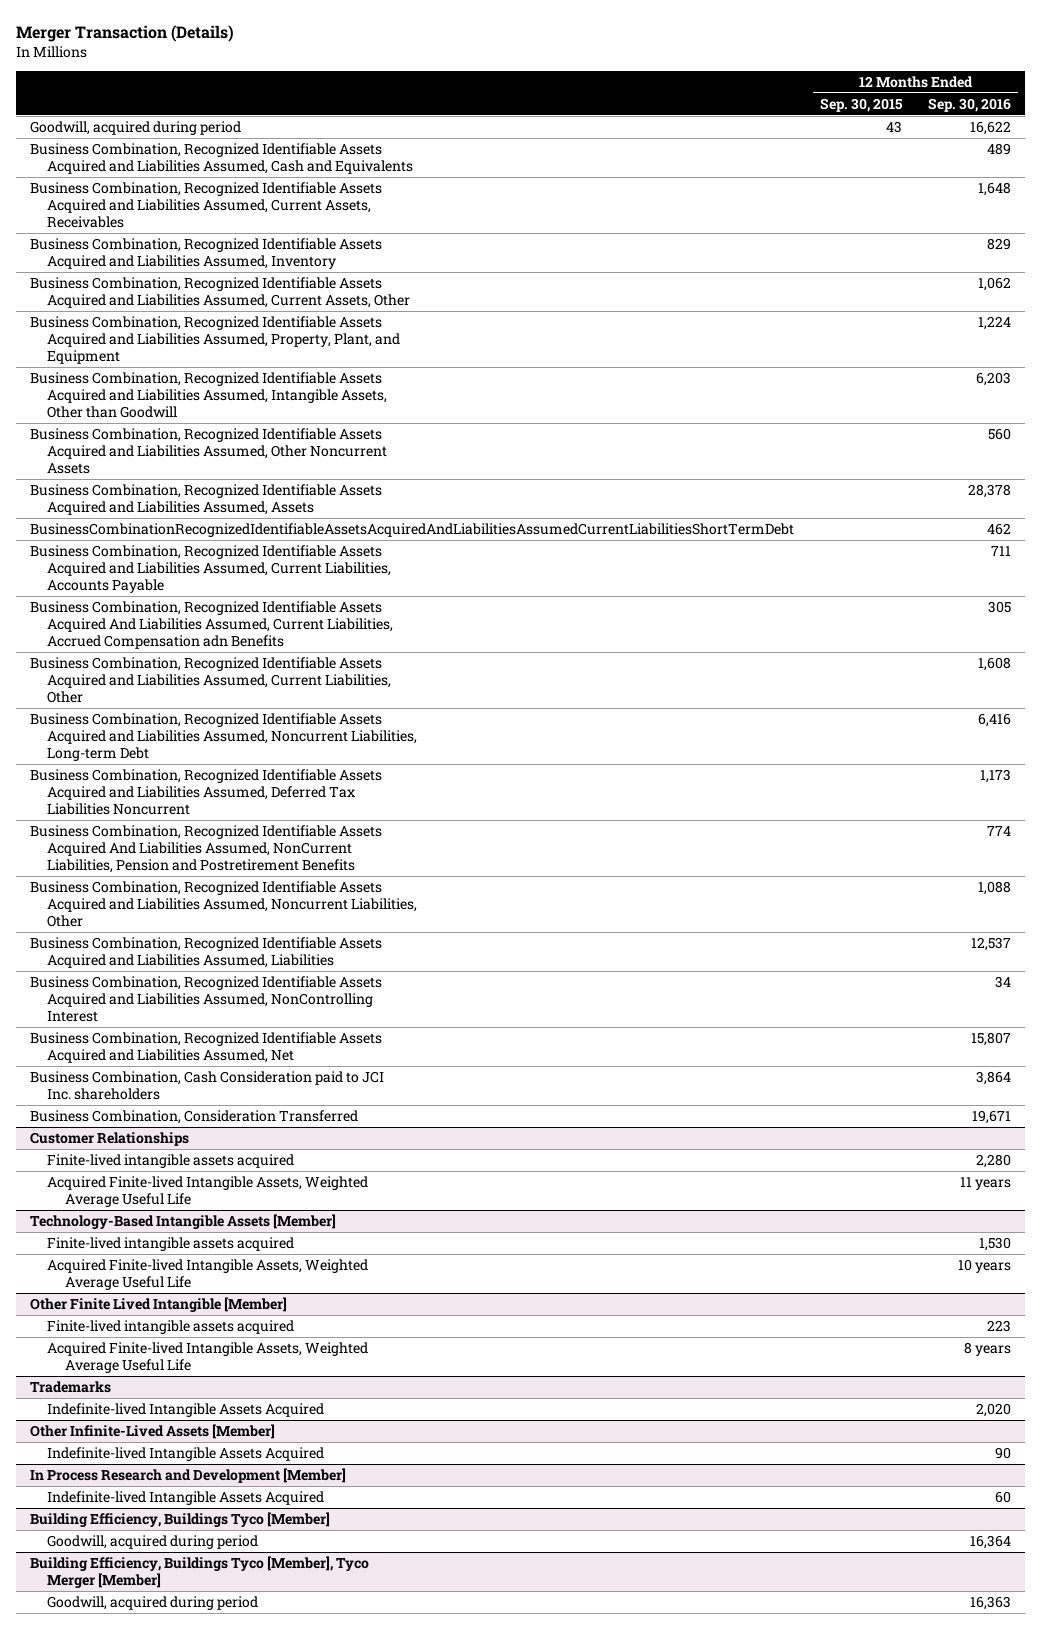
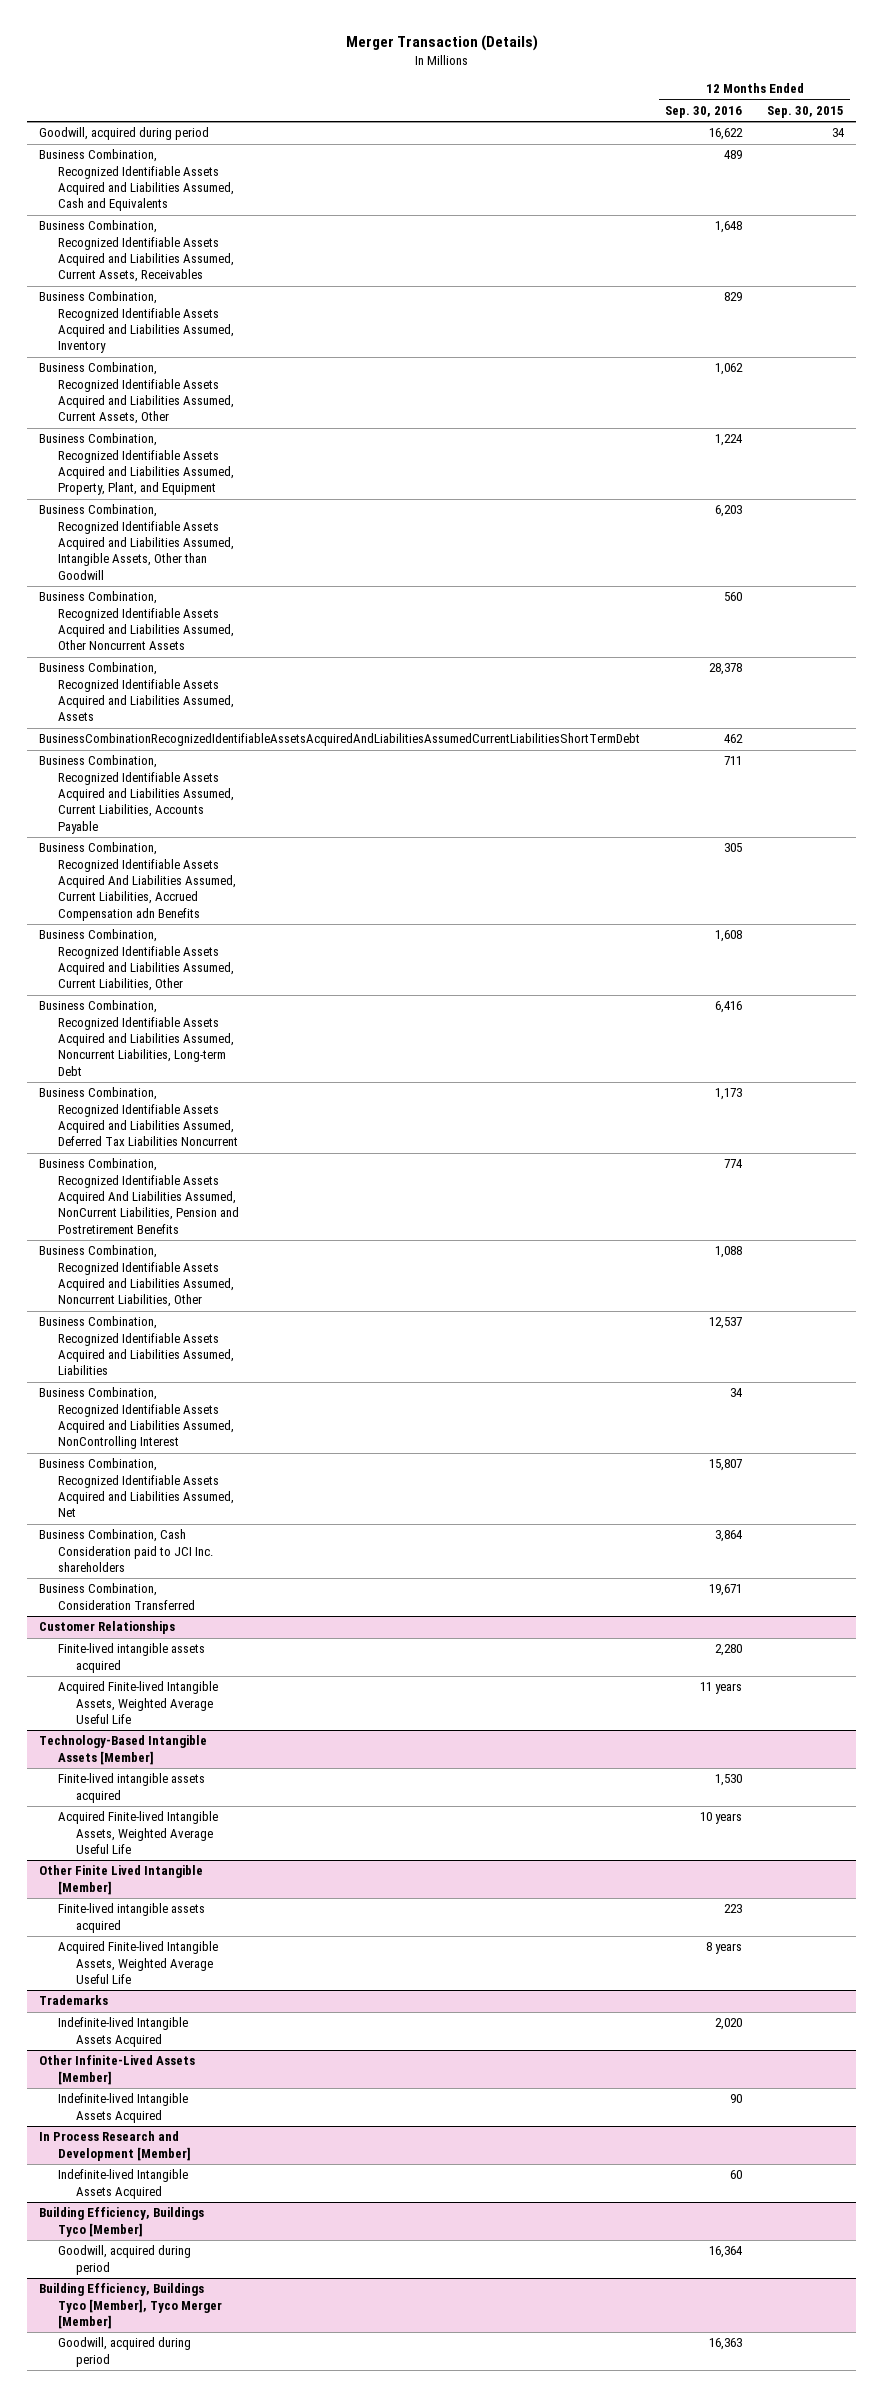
[886,120,903,133] 43 -> [831,128,845,138] 34

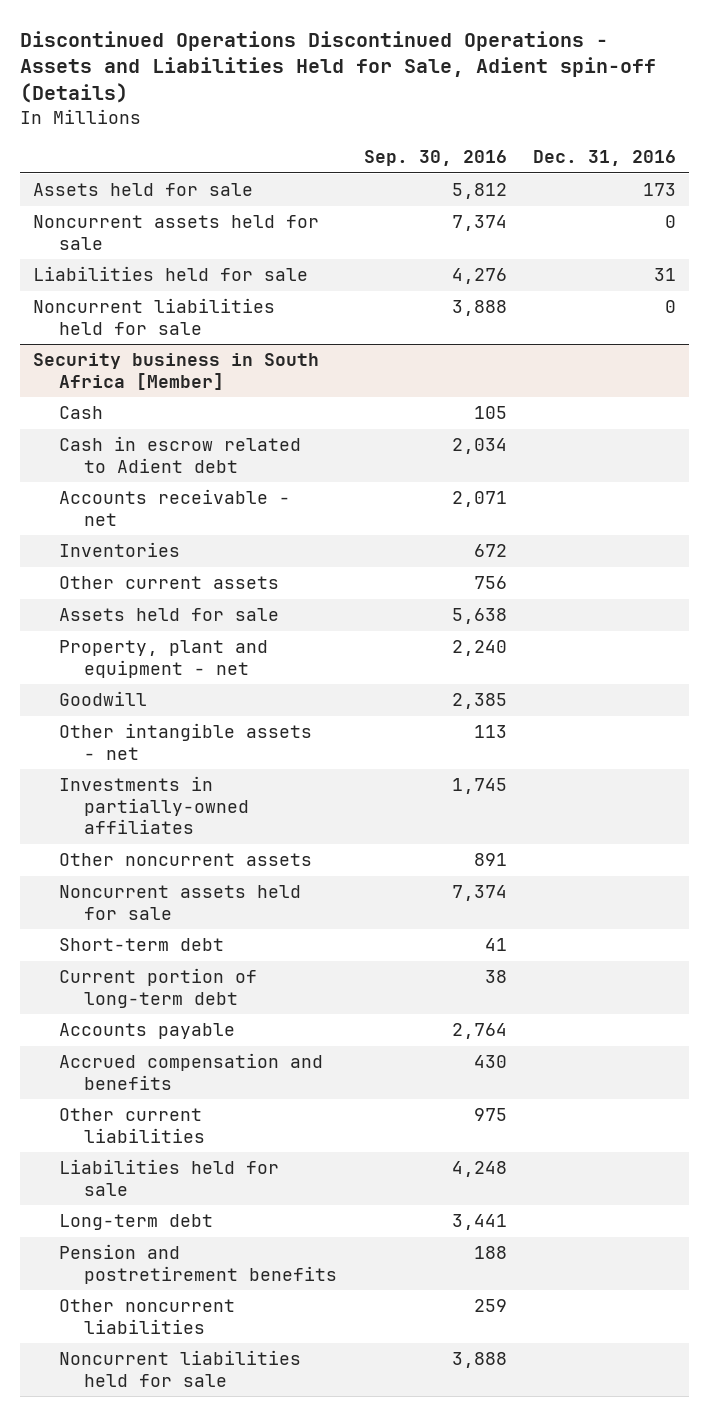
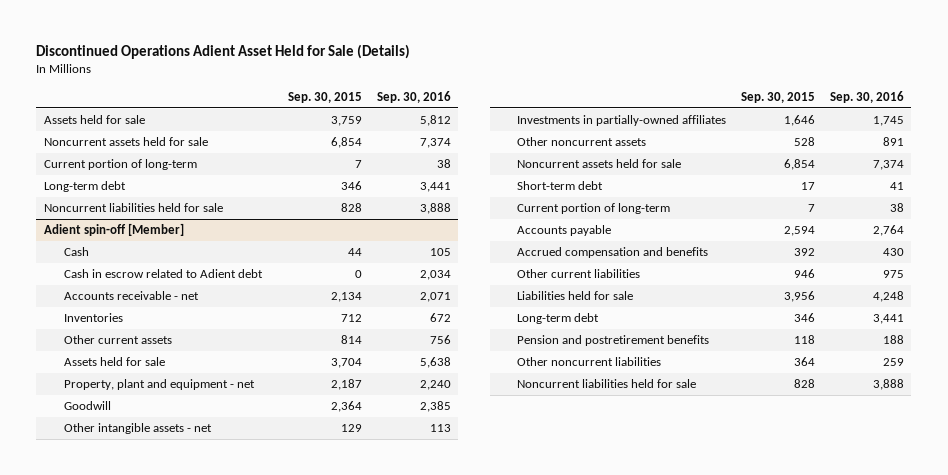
[19,30,656,104] Discontinued Operations Discontinued Operations - Assets and Liabilities Held for Sale, Adient spin-off (Details) -> [36,44,411,60] Discontinued Operations Adient Asset Held for Sale (Details)
[533,150,677,167] Dec. 31, 2016 -> none
none -> [287,91,362,103] Sep. 30, 2015
[33,266,309,282] Liabilities held for sale -> none
none -> [43,159,197,171] Current portion of long-term
none -> [43,181,126,193] Long-term debt
[33,353,320,390] Security business in South Africa [Member] -> [43,223,184,237] Adient spin-off [Member]
[58,968,257,1008] Current portion of long-term debt -> [516,203,670,215] Current portion of long-term

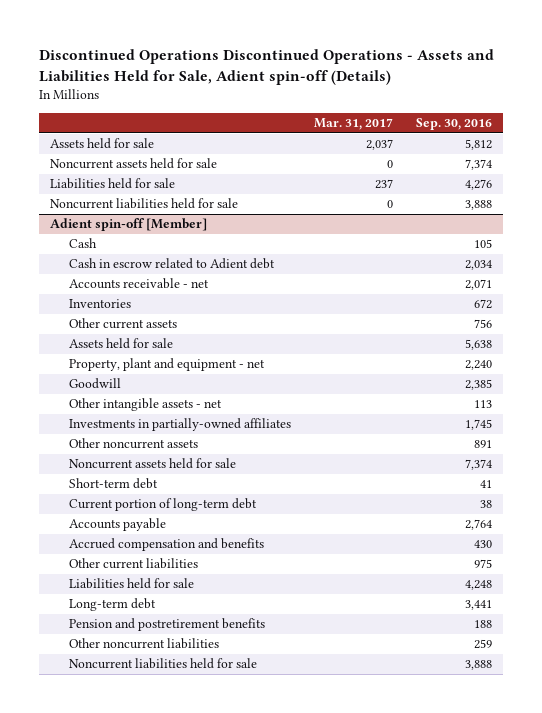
[36,44,411,60] Discontinued Operations Adient Asset Held for Sale (Details) -> [38,48,494,85] Discontinued Operations Discontinued Operations - Assets and Liabilities Held for Sale, Adient spin-off (Details)
[287,91,362,103] Sep. 30, 2015 -> none
none -> [314,118,394,131] Mar. 31, 2017
[43,159,197,171] Current portion of long-term -> none
[43,181,126,193] Long-term debt -> none
none -> [50,178,176,190] Liabilities held for sale
[516,203,670,215] Current portion of long-term -> [69,498,258,512] Current portion of long-term debt

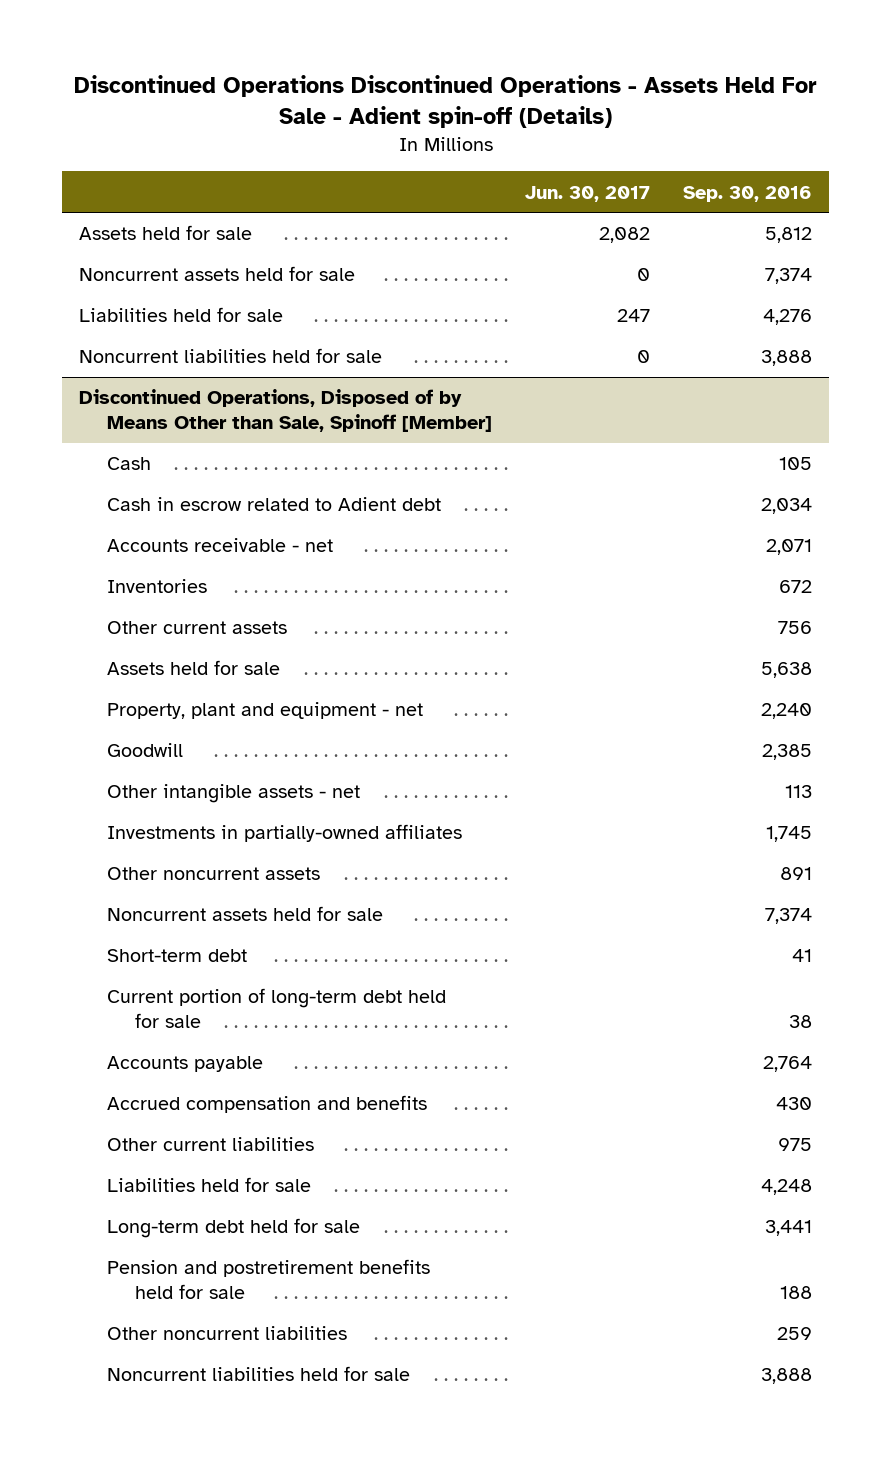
[38,48,494,85] Discontinued Operations Discontinued Operations - Assets and Liabilities Held for Sale, Adient spin-off (Details) -> [73,75,817,129] Discontinued Operations Discontinued Operations - Assets Held For Sale - Adient spin-off (Details)
[314,118,394,131] Mar. 31, 2017 -> none
none -> [524,185,650,202] Jun. 30, 2017
[50,218,208,232] Adient spin-off [Member] -> none
none -> [78,389,492,433] Discontinued Operations, Disposed of by Means Other than Sale, Spinoff [Member]
[69,498,258,512] Current portion of long-term debt -> [106,988,446,1029] Current portion of long-term debt held for sale
[69,598,157,612] Long-term debt -> [106,1218,360,1239] Long-term debt held for sale
[69,618,266,632] Pension and postretirement benefits -> [106,1259,430,1300] Pension and postretirement benefits held for sale

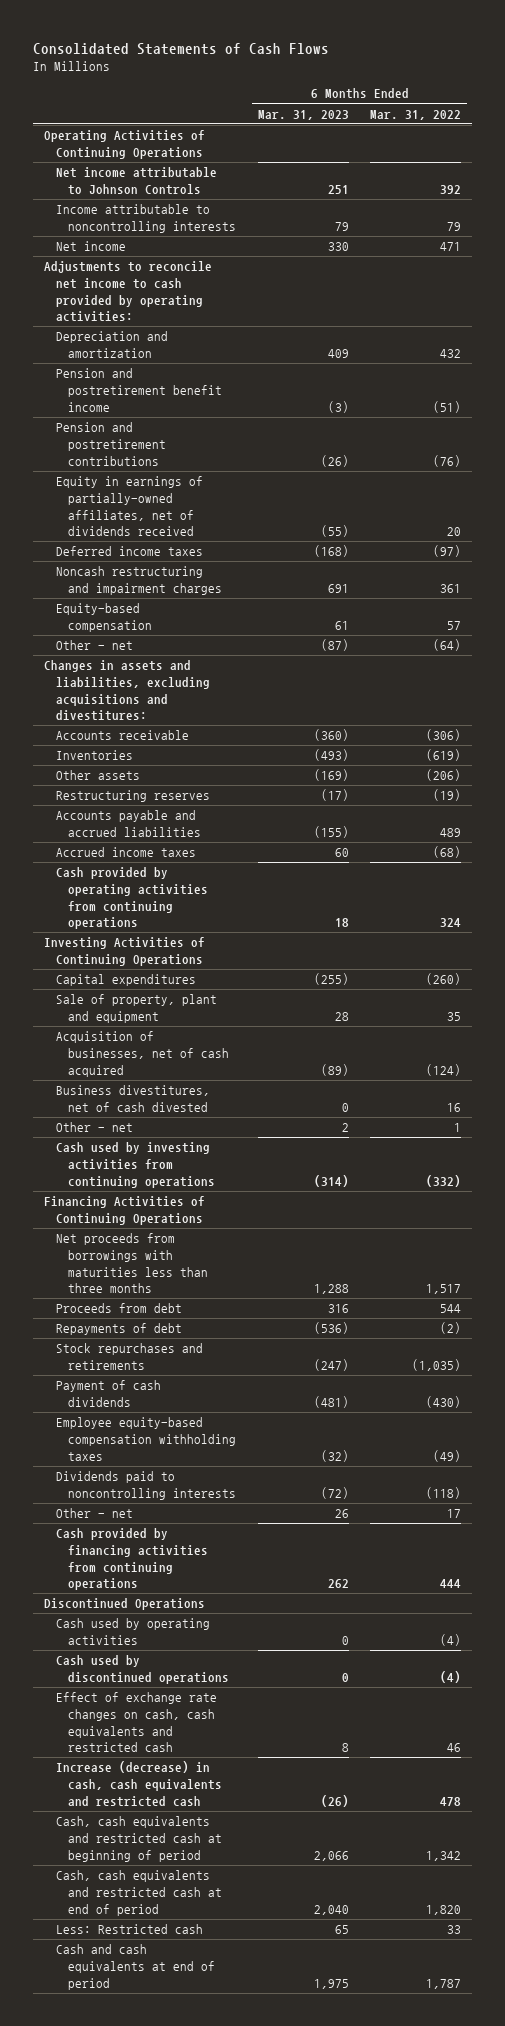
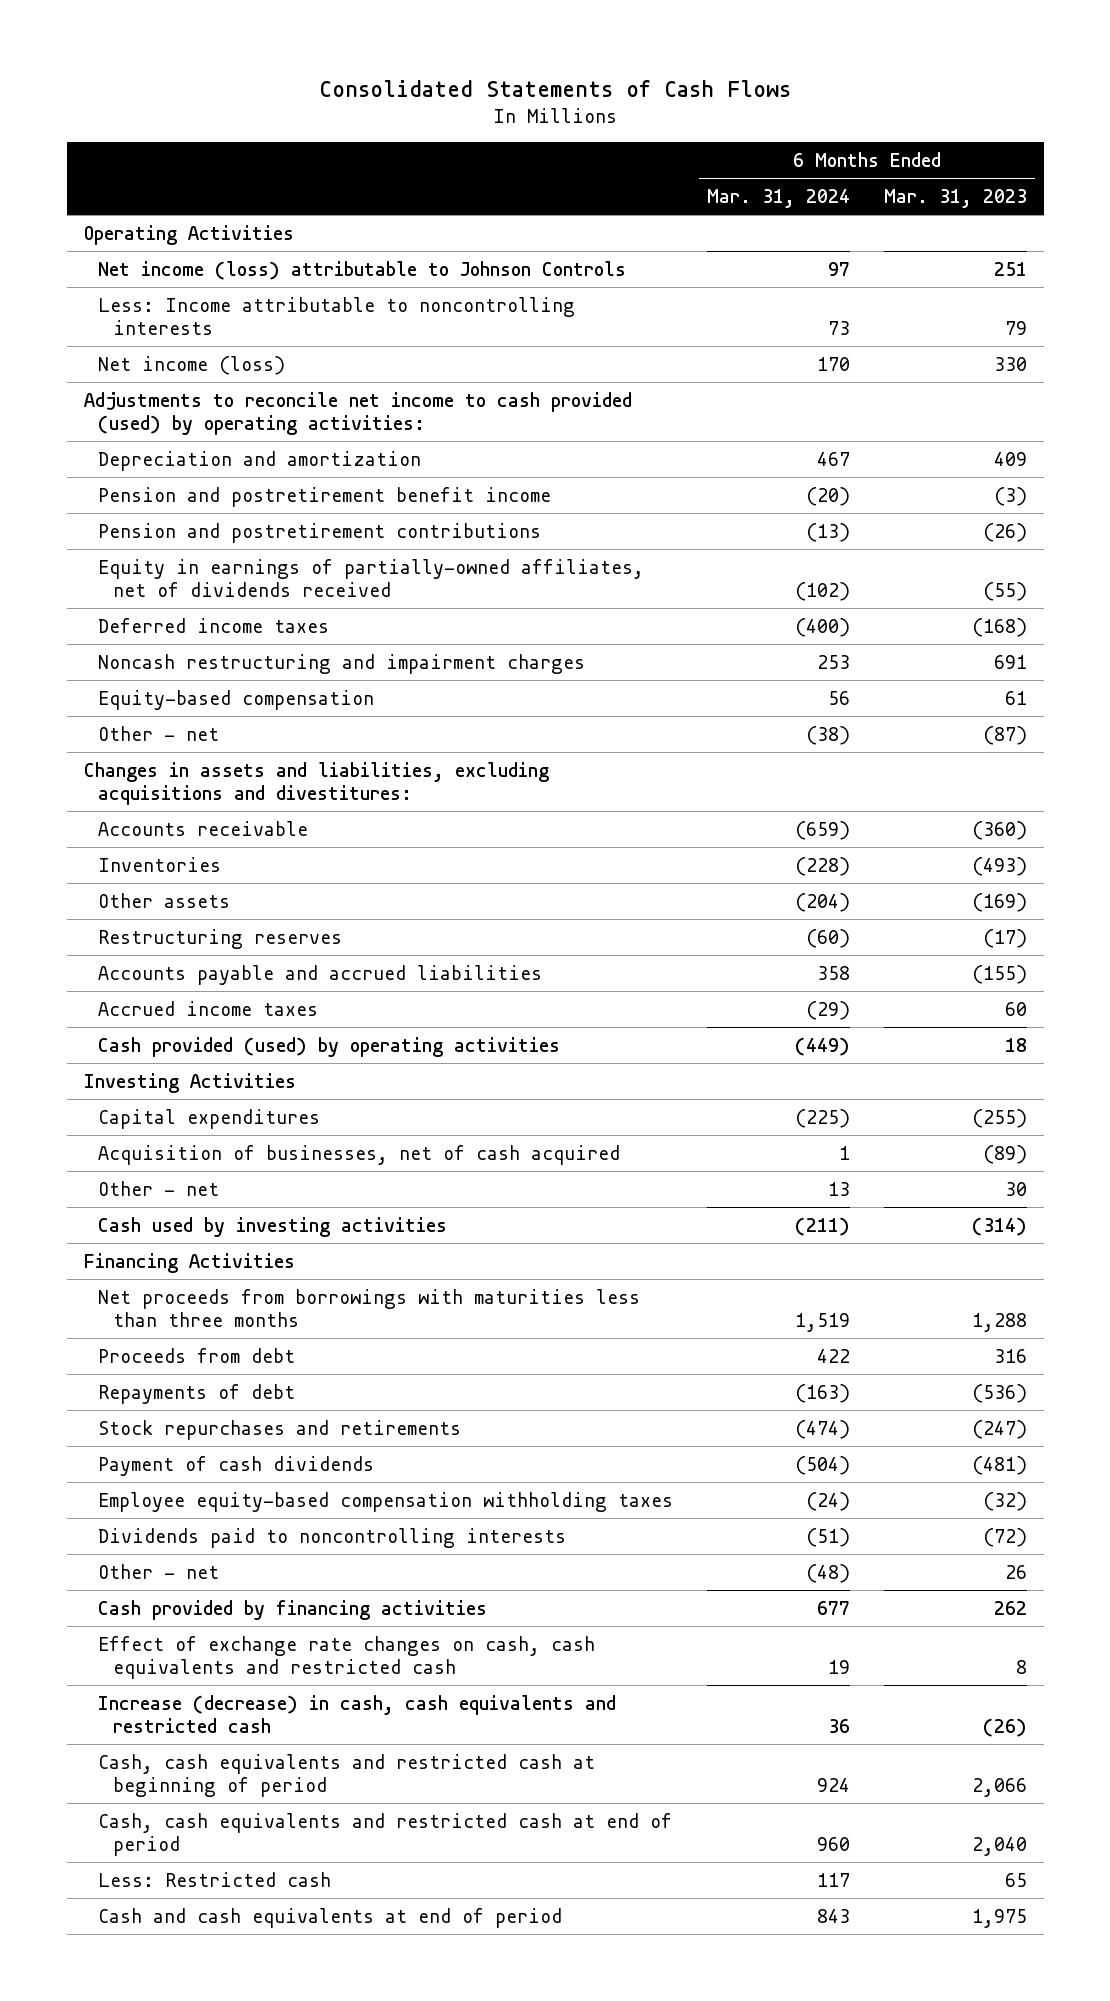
[370,109,462,120] Mar. 31, 2022 -> none
none -> [706,188,850,208] Mar. 31, 2024
[43,130,205,159] Operating Activities of Continuing Operations -> [83,224,294,245] Operating Activities
[55,167,217,195] Net income attributable to Johnson Controls -> [98,260,627,280] Net income (loss) attributable to Johnson Controls
[55,204,237,233] Income attributable to noncontrolling interests -> [98,296,576,335] Less: Income attributable to noncontrolling interests
[55,241,126,252] Net income -> [98,355,286,375] Net income (loss)
[43,261,212,323] Adjustments to reconcile net income to cash provided by operating activities: -> [83,391,632,435] Adjustments to reconcile net income to cash provided (used) by operating activities:
[55,867,209,930] Cash provided by operating activities from continuing operations -> [98,1036,561,1057] Cash provided (used) by operating activities
[43,937,205,966] Investing Activities of Continuing Operations -> [83,1072,296,1093] Investing Activities
[55,994,217,1023] Sale of property, plant and equipment -> none
[55,1085,210,1112] Business divestitures, net of cash divested -> none
[341,1123,349,1133] 2 -> [1004,1181,1027,1196] 30
[55,1142,216,1188] Cash used by investing activities from continuing operations -> [98,1216,448,1237] Cash used by investing activities
[43,1196,205,1225] Financing Activities of Continuing Operations -> [83,1252,295,1273] Financing Activities
[43,1598,205,1611] Discontinued Operations -> none
[55,1618,210,1645] Cash used by operating activities -> none
[55,1655,230,1684] Cash used by discontinued operations -> none
[55,1528,209,1591] Cash provided by financing activities from continuing operations -> [98,1599,488,1620] Cash provided by financing activities

